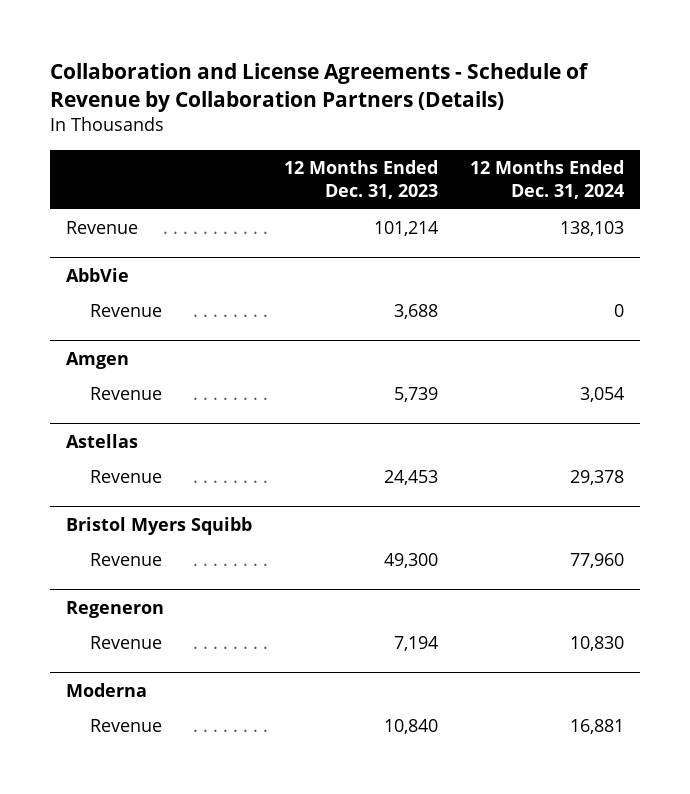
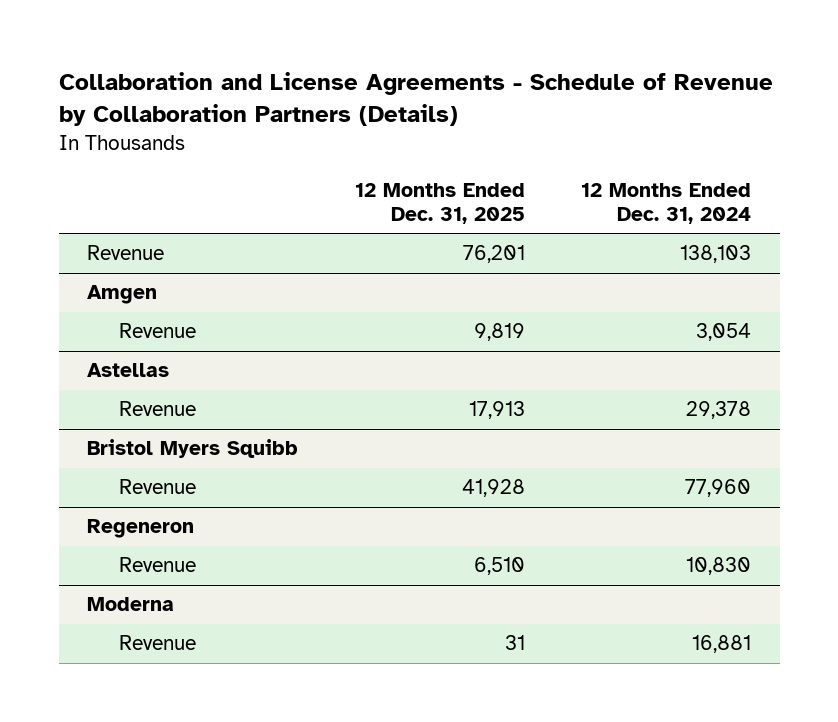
[284,159,439,200] 12 Months Ended Dec. 31, 2023 -> none
none -> [354,182,525,225] 12 Months Ended Dec. 31, 2025
[66,268,130,283] AbbVie -> none
[90,304,163,318] Revenue -> none

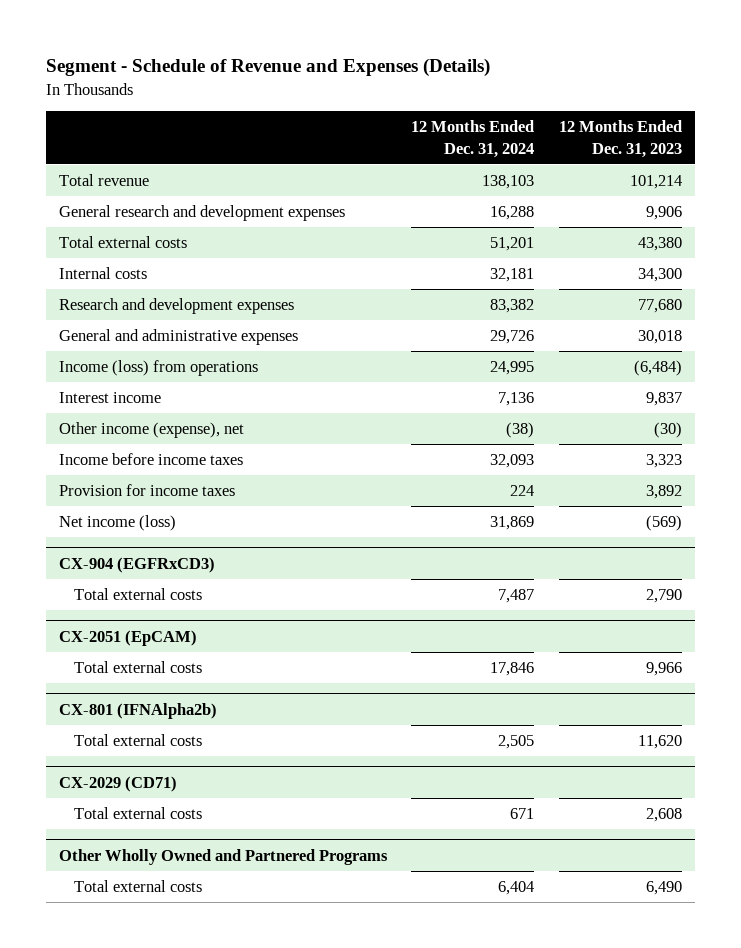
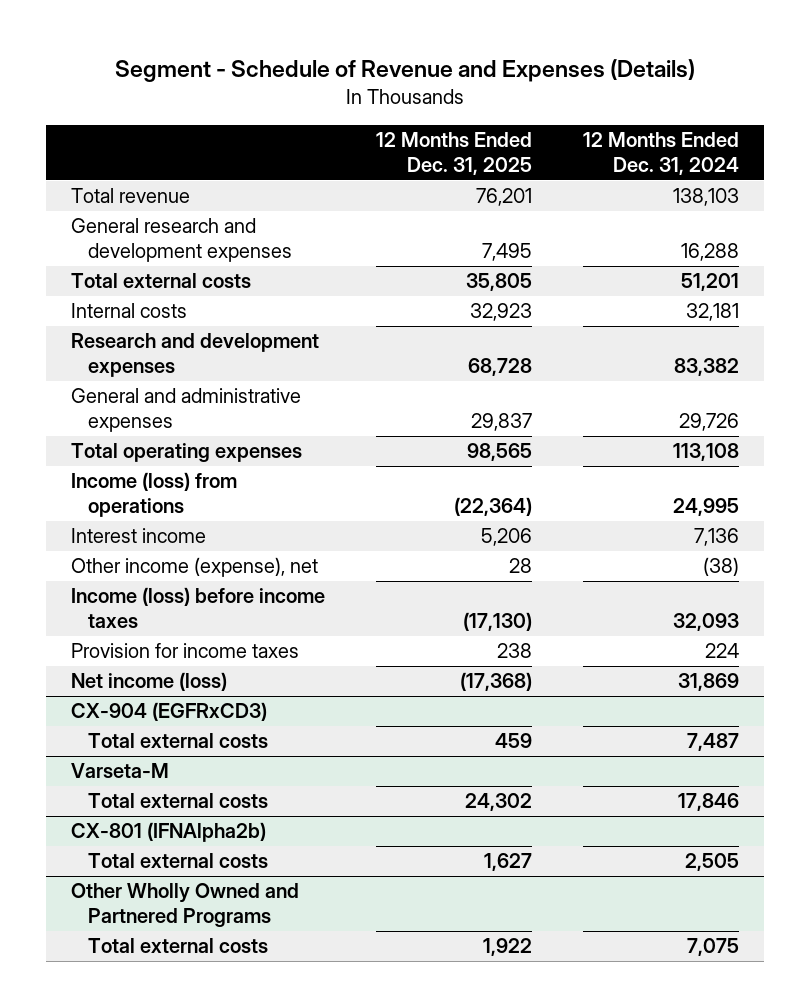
[559,120,683,158] 12 Months Ended Dec. 31, 2023 -> none
none -> [375,132,532,175] 12 Months Ended Dec. 31, 2025
none -> [71,443,303,463] Total operating expenses
[58,452,243,465] Income before income taxes -> [71,587,326,629] Income (loss) before income taxes
[58,629,197,646] CX-2051 (EpCAM) -> none
none -> [71,763,170,779] Varseta-M
[58,775,177,792] CX-2029 (CD71) -> none
[73,806,202,819] Total external costs -> none
[498,880,535,895] 6,404 -> [686,938,739,957] 7,075

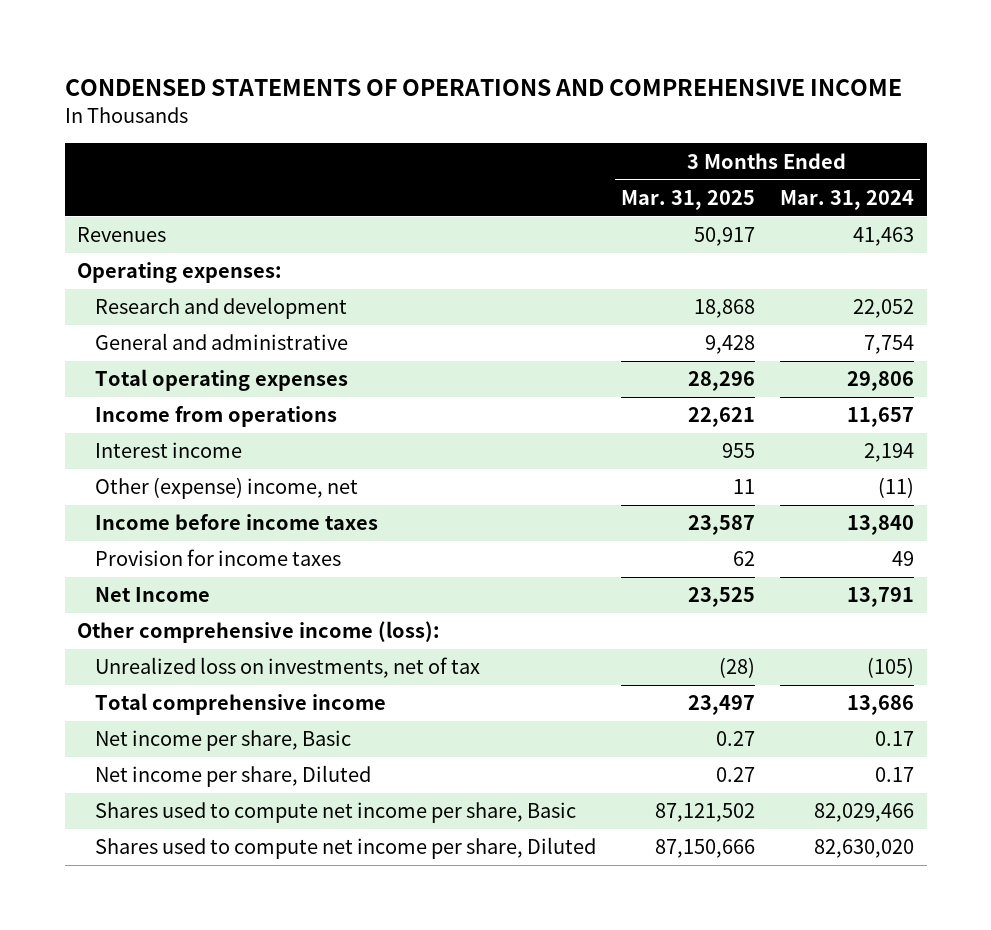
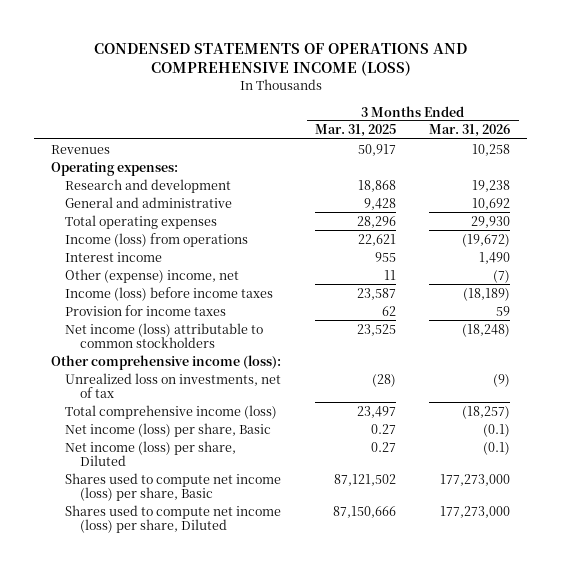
[64,78,902,96] CONDENSED STATEMENTS OF OPERATIONS AND COMPREHENSIVE INCOME -> [93,42,467,77] CONDENSED STATEMENTS OF OPERATIONS AND COMPREHENSIVE INCOME (LOSS)
[780,189,915,210] Mar. 31, 2024 -> none
none -> [429,124,511,138] Mar. 31, 2026
[94,406,337,428] Income from operations -> [65,232,249,247] Income (loss) from operations
[94,514,378,531] Income before income taxes -> [65,286,274,301] Income (loss) before income taxes
[94,587,210,603] Net Income -> [65,322,264,349] Net income (loss) attributable to common stockholders
[94,693,386,716] Total comprehensive income -> [65,404,278,419] Total comprehensive income (loss)
[94,730,351,752] Net income per share, Basic -> [65,422,272,437] Net income (loss) per share, Basic
[94,765,371,788] Net income per share, Diluted -> [65,440,237,467] Net income (loss) per share, Diluted
[94,802,576,824] Shares used to compute net income per share, Basic -> [65,472,282,502] Shares used to compute net income (loss) per share, Basic
[94,837,596,860] Shares used to compute net income per share, Diluted -> [65,504,282,534] Shares used to compute net income (loss) per share, Diluted

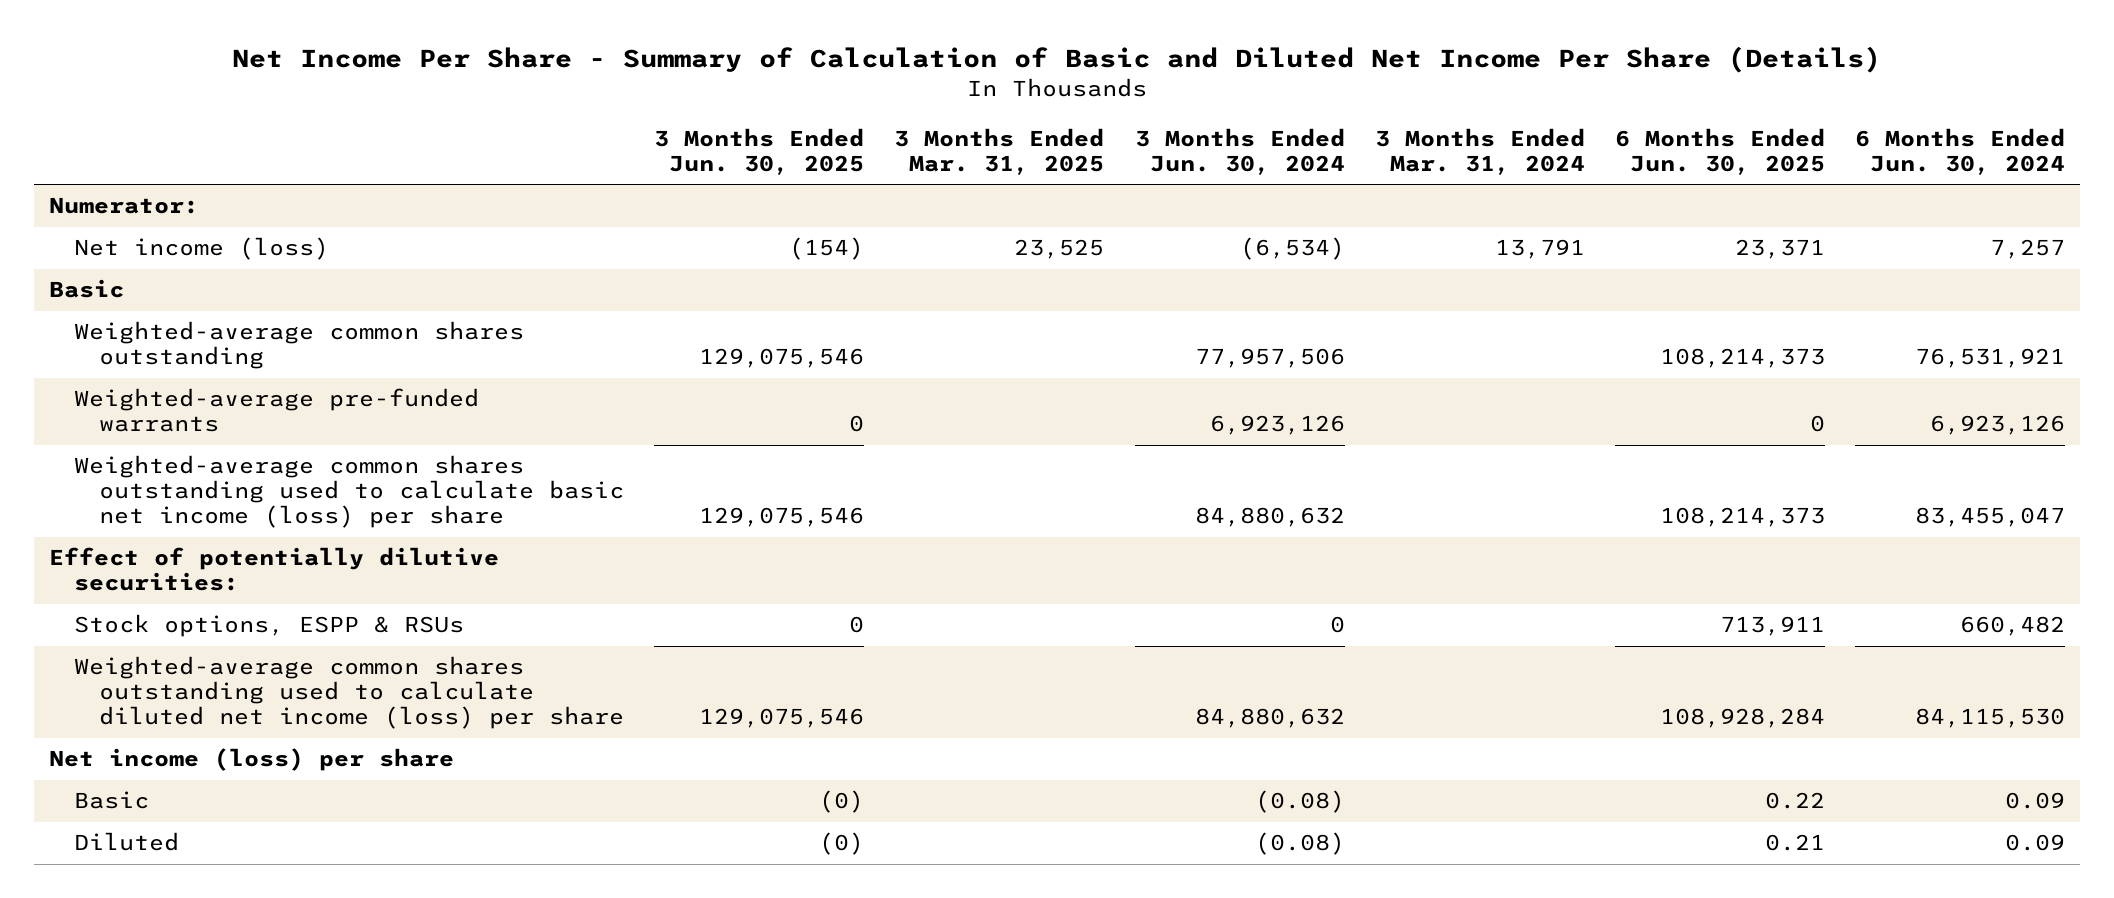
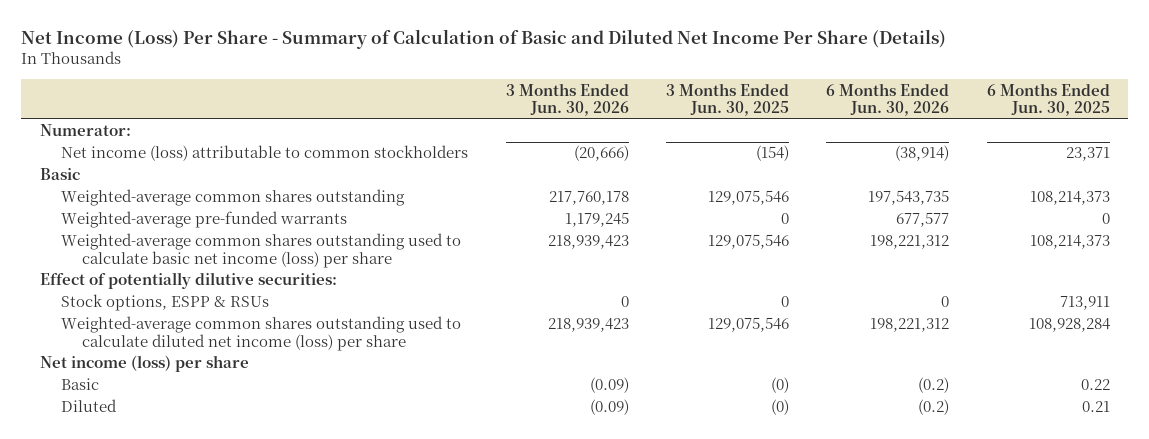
[232,46,1882,74] Net Income Per Share - Summary of Calculation of Basic and Diluted Net Income Per Share (Details) -> [21,29,947,50] Net Income (Loss) Per Share - Summary of Calculation of Basic and Diluted Net Income Per Share (Details)
[894,127,1105,175] 3 Months Ended Mar. 31, 2025 -> none
[1134,127,1345,175] 3 Months Ended Jun. 30, 2024 -> none
[1374,127,1585,175] 3 Months Ended Mar. 31, 2024 -> none
[1855,127,2066,175] 6 Months Ended Jun. 30, 2024 -> none
none -> [505,82,629,117] 3 Months Ended Jun. 30, 2026
none -> [826,82,950,117] 6 Months Ended Jun. 30, 2026
[74,237,330,261] Net income (loss) -> [61,145,469,162] Net income (loss) attributable to common stockholders

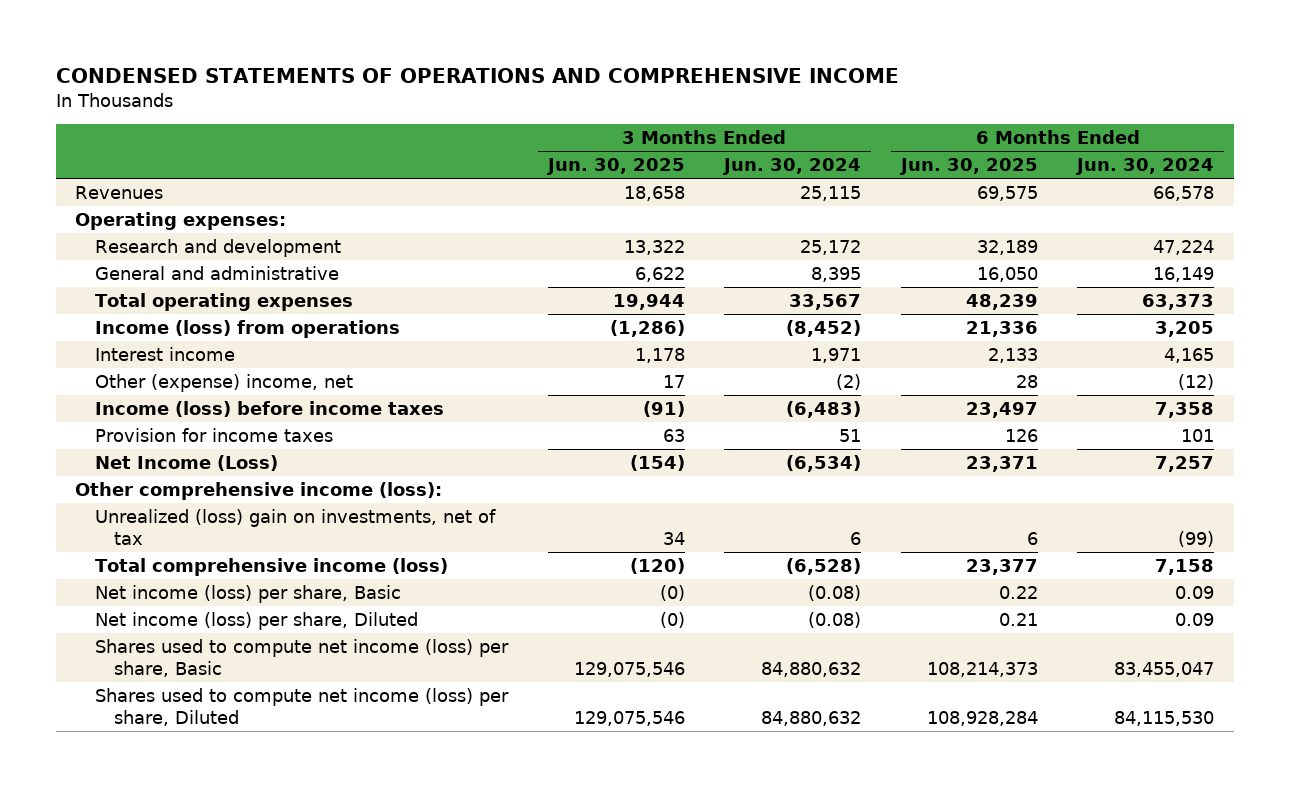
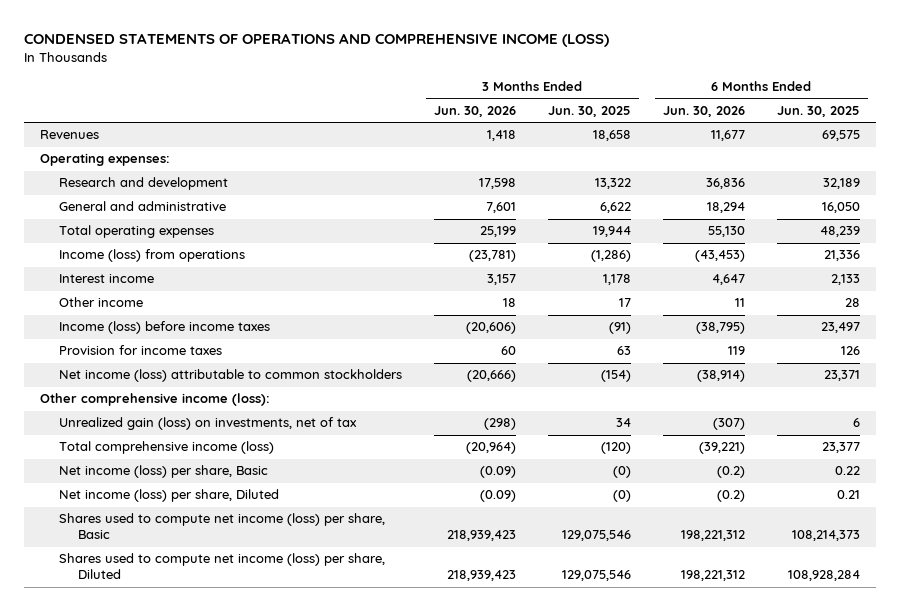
[55,67,899,83] CONDENSED STATEMENTS OF OPERATIONS AND COMPREHENSIVE INCOME -> [23,33,609,48] CONDENSED STATEMENTS OF OPERATIONS AND COMPREHENSIVE INCOME (LOSS)
[722,158,862,176] Jun. 30, 2024 -> none
[1075,158,1215,176] Jun. 30, 2024 -> none
none -> [433,105,516,117] Jun. 30, 2026
none -> [662,105,745,117] Jun. 30, 2026
[94,373,353,392] Other (expense) income, net -> [58,297,143,308] Other income
[94,454,278,471] Net Income (Loss) -> [58,369,402,383] Net income (loss) attributable to common stockholders
[94,508,496,545] Unrealized (loss) gain on investments, net of tax -> [58,417,357,431] Unrealized gain (loss) on investments, net of tax

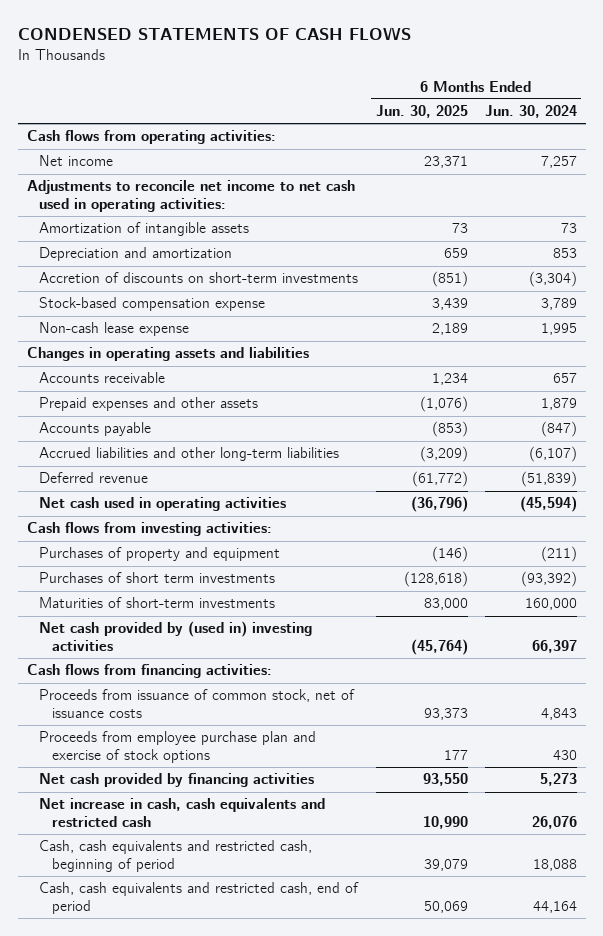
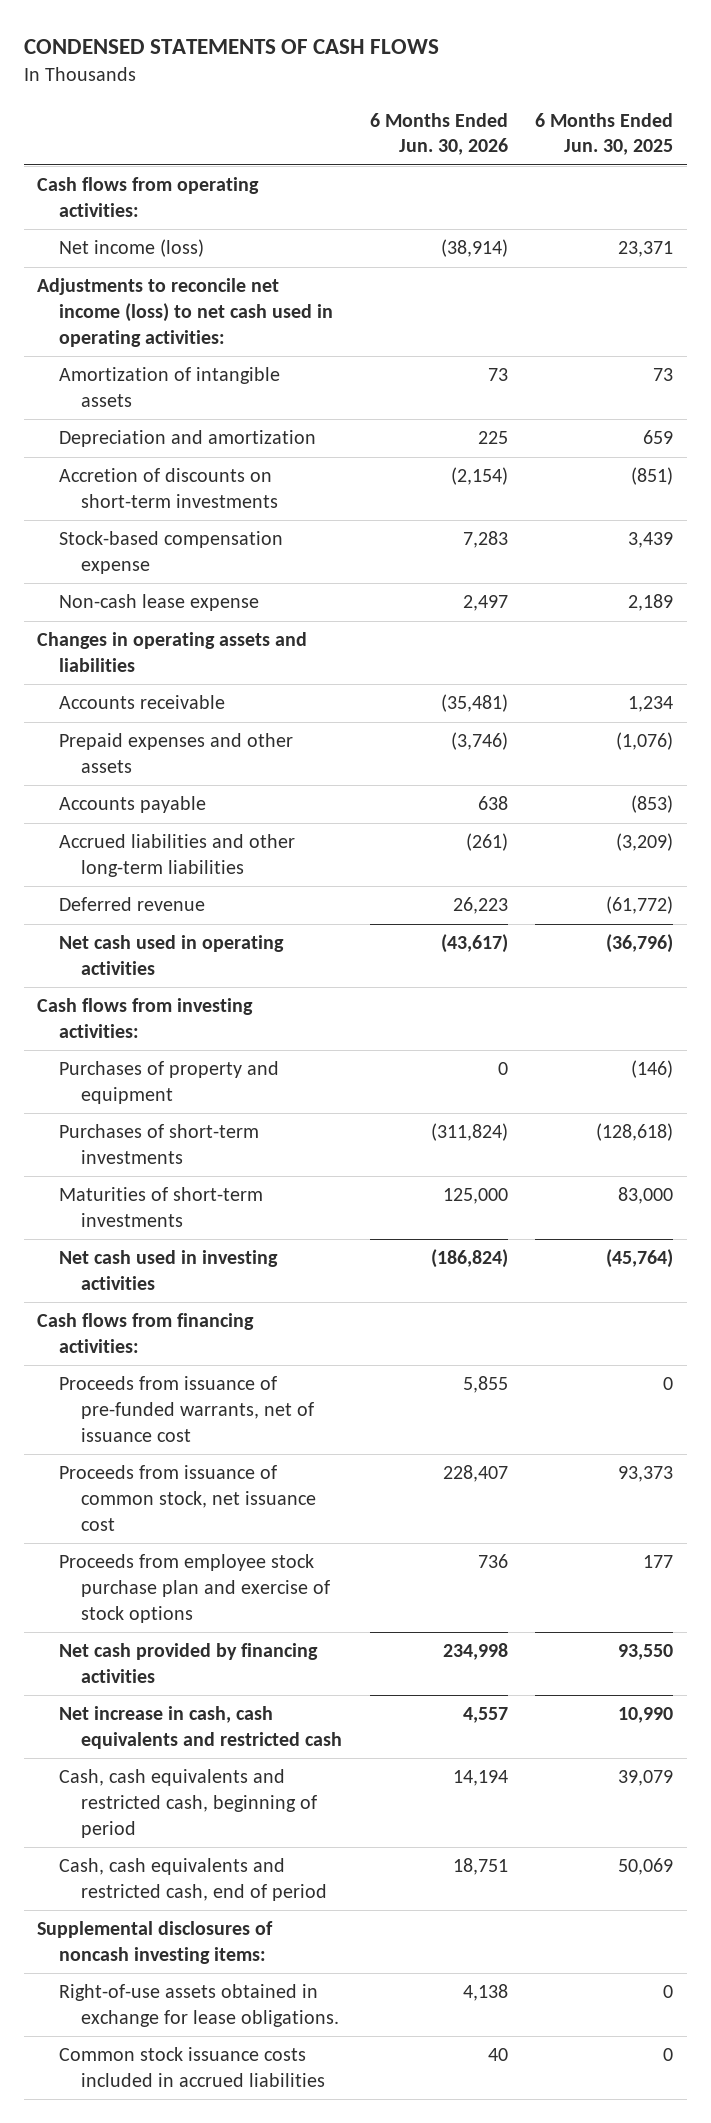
[484,105,577,119] Jun. 30, 2024 -> none
none -> [369,112,508,156] 6 Months Ended Jun. 30, 2026
[39,155,114,167] Net income -> [59,239,205,258] Net income (loss)
[26,180,355,213] Adjustments to reconcile net income to net cash used in operating activities: -> [37,278,334,347] Adjustments to reconcile net income (loss) to net cash used in operating activities:
[39,572,276,584] Purchases of short term investments -> [59,1124,260,1165] Purchases of short-term investments
[39,621,313,652] Net cash provided by (used in) investing activities -> [59,1250,279,1291] Net cash used in investing activities
none -> [59,1376,314,1442] Proceeds from issuance of pre-funded warrants, net of issuance cost
[39,689,356,719] Proceeds from issuance of common stock, net of issuance costs -> [59,1465,316,1531] Proceeds from issuance of common stock, net issuance cost
[39,731,317,764] Proceeds from employee purchase plan and exercise of stock options -> [59,1554,330,1623] Proceeds from employee stock purchase plan and exercise of stock options
none -> [37,1921,274,1965] Supplemental disclosures of noncash investing items:
none -> [59,1984,339,2028] Right-of-use assets obtained in exchange for lease obligations.
none -> [59,2047,325,2088] Common stock issuance costs included in accrued liabilities

